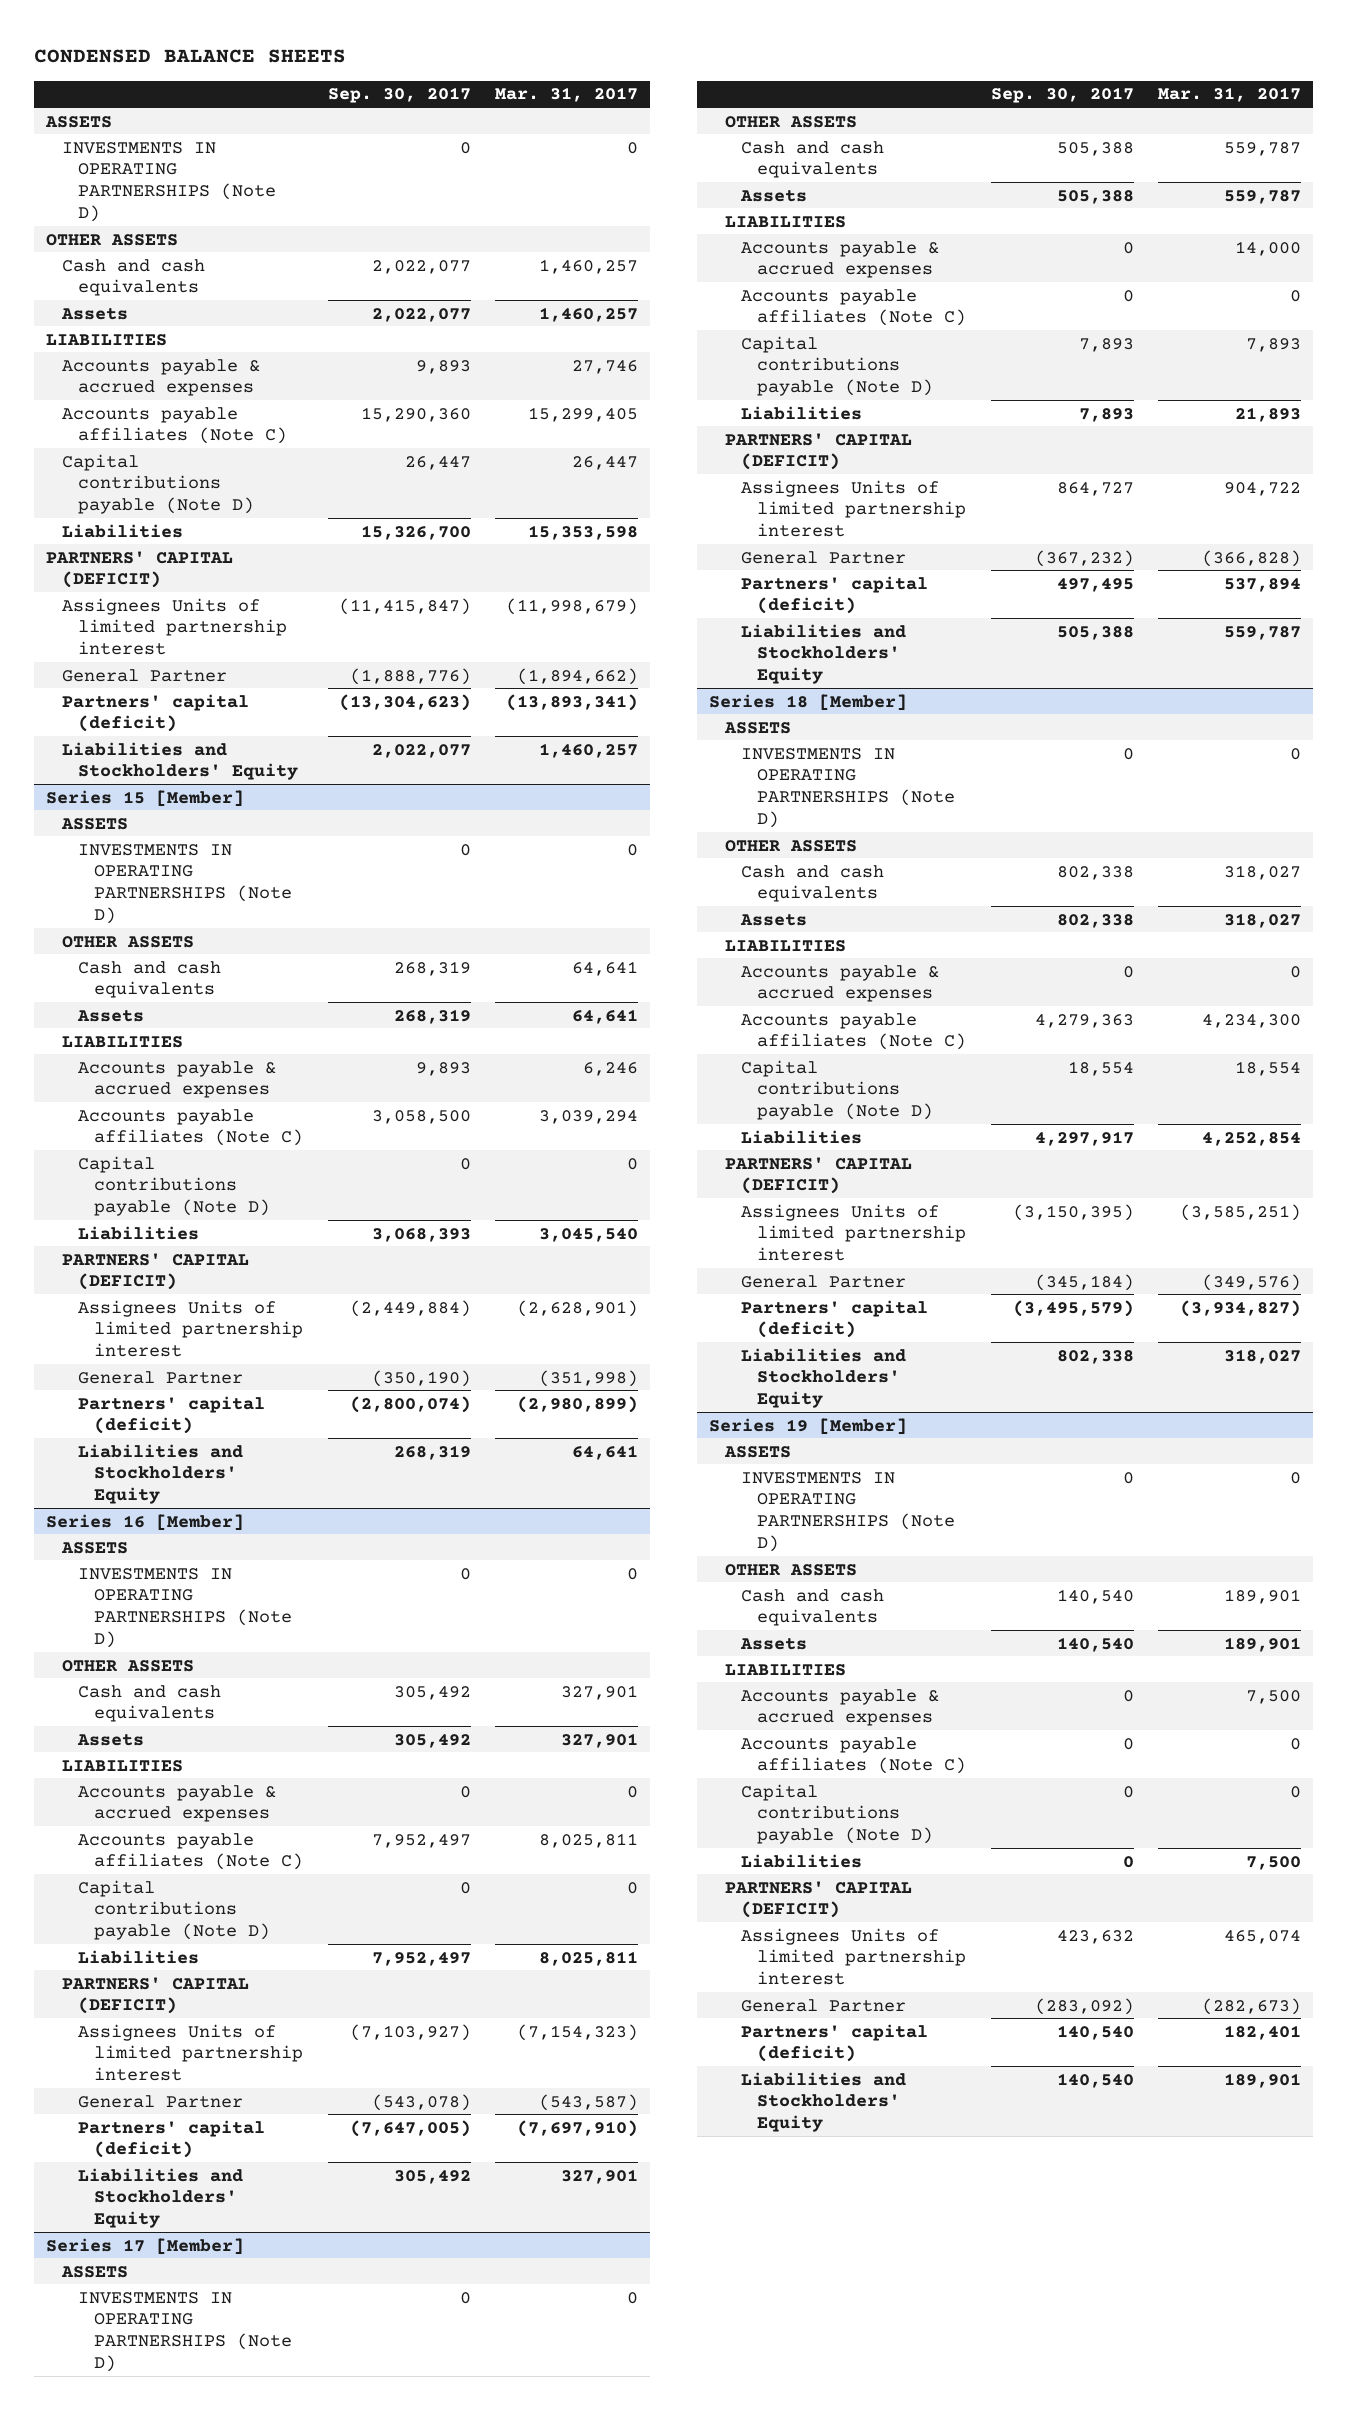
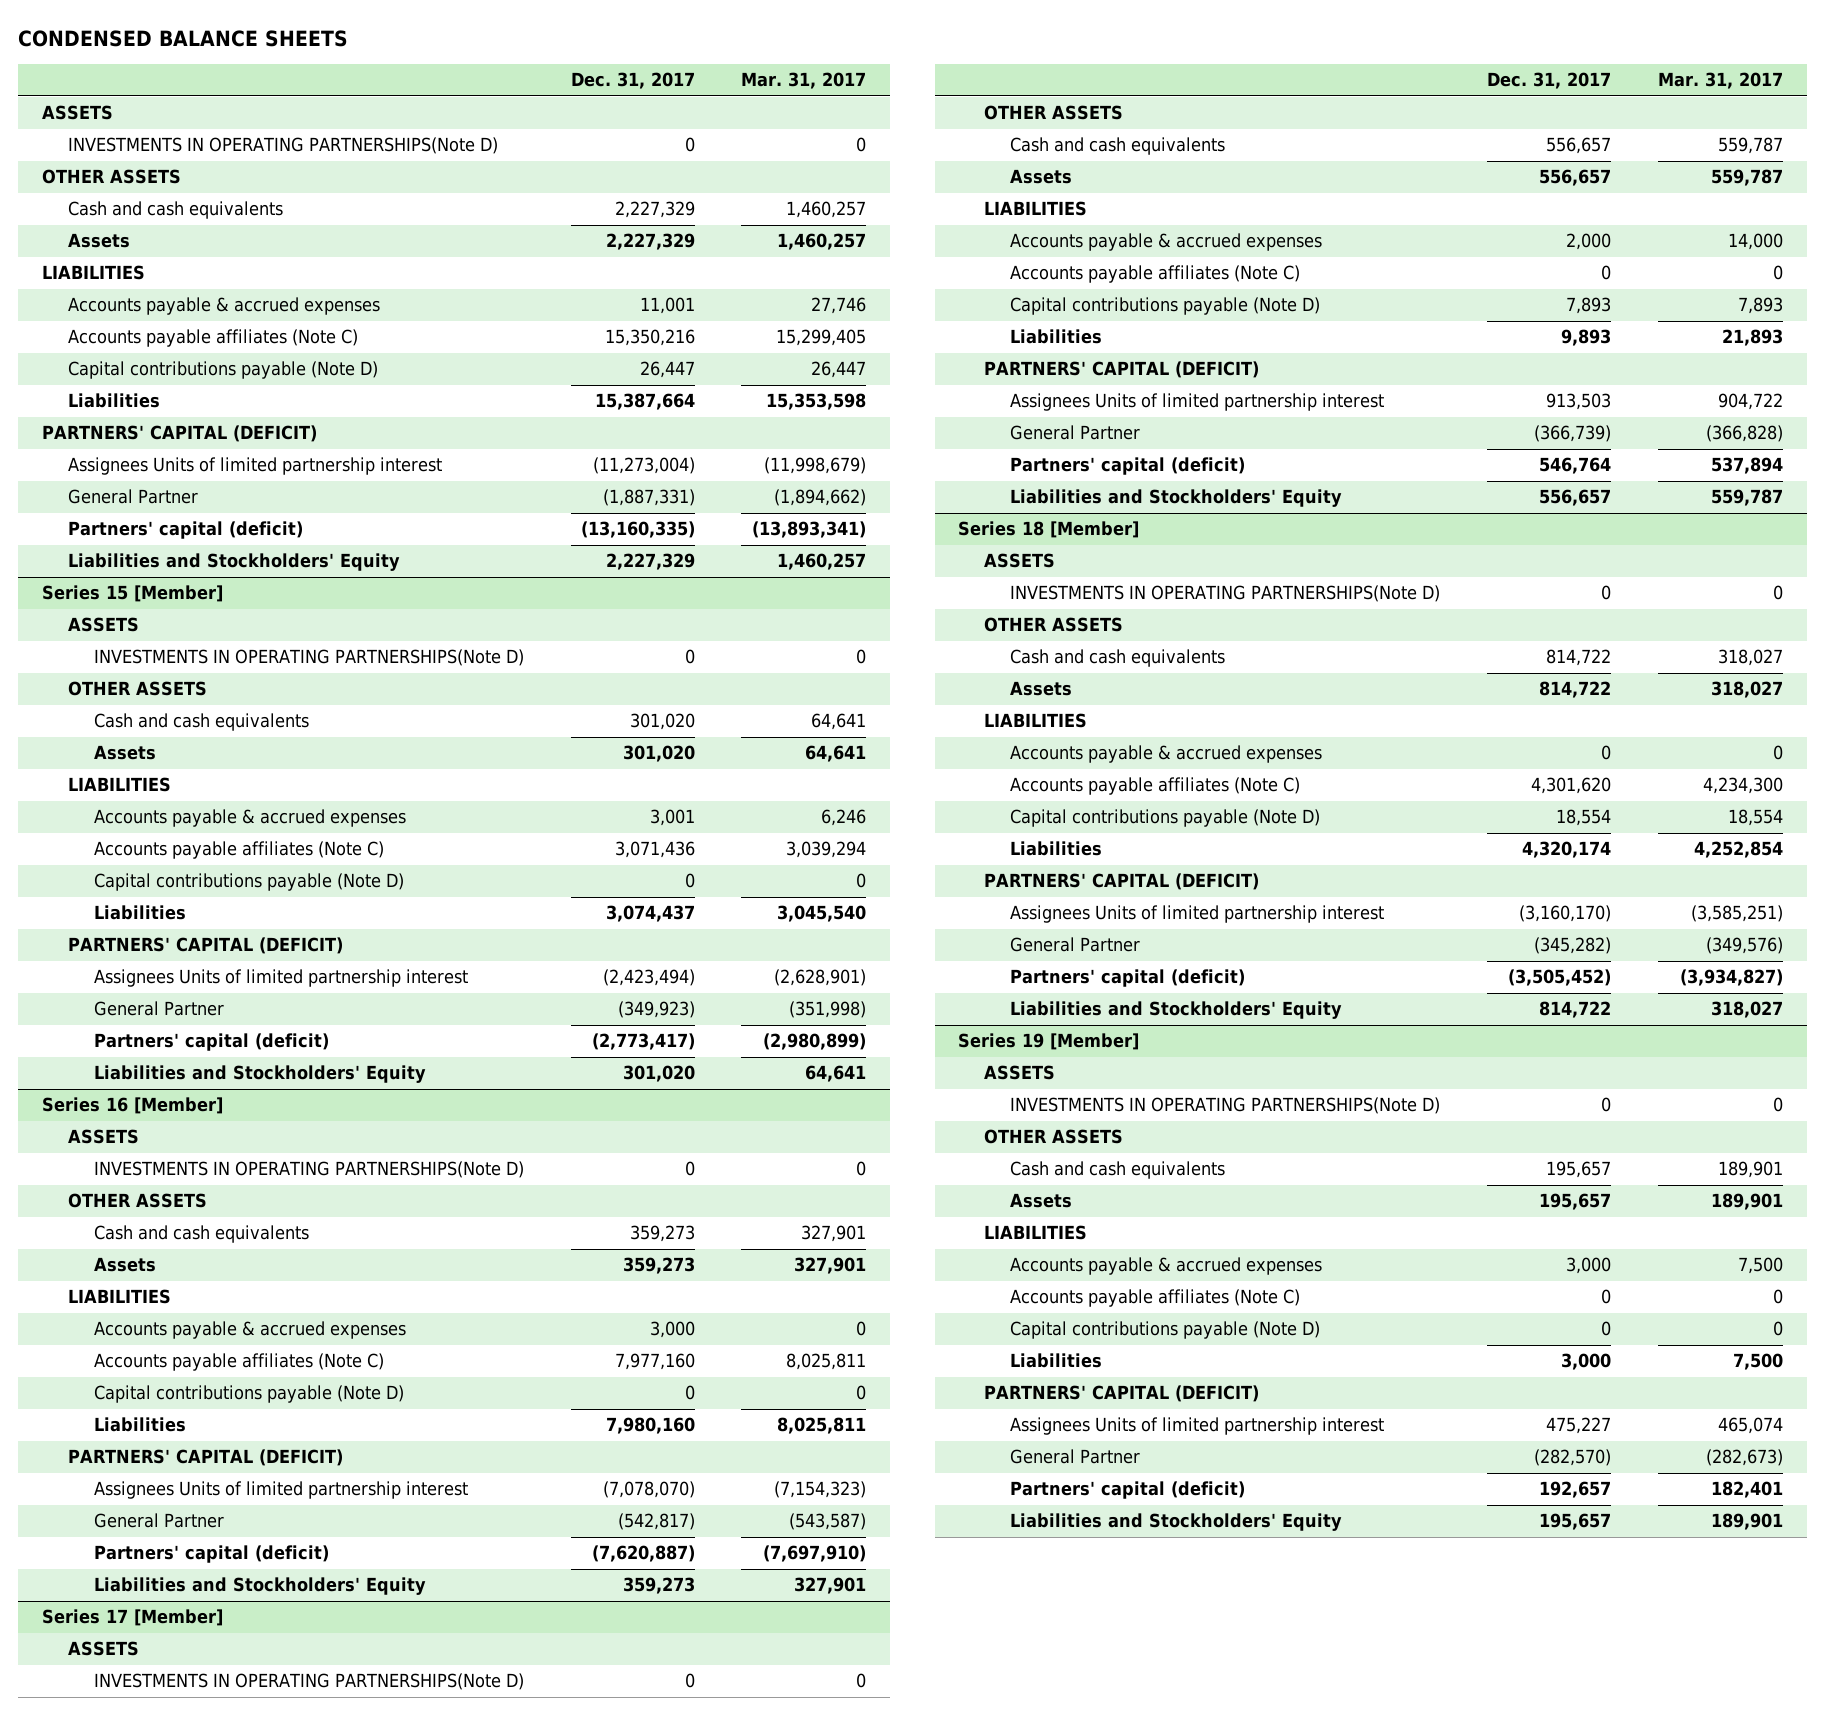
[327,87,471,104] Sep. 30, 2017 -> none
none -> [570,72,695,90] Dec. 31, 2017
[61,141,276,222] INVESTMENTS IN OPERATING PARTNERSHIPS (Note D) -> [67,137,498,155] INVESTMENTS IN OPERATING PARTNERSHIPS(Note D)
[77,843,292,924] INVESTMENTS IN OPERATING PARTNERSHIPS (Note D) -> [93,649,524,667] INVESTMENTS IN OPERATING PARTNERSHIPS(Note D)
[77,1567,292,1648] INVESTMENTS IN OPERATING PARTNERSHIPS (Note D) -> [93,1161,524,1179] INVESTMENTS IN OPERATING PARTNERSHIPS(Note D)
[77,2291,292,2372] INVESTMENTS IN OPERATING PARTNERSHIPS (Note D) -> [93,1673,524,1691] INVESTMENTS IN OPERATING PARTNERSHIPS(Note D)
[740,747,955,828] INVESTMENTS IN OPERATING PARTNERSHIPS (Note D) -> [1010,585,1441,603] INVESTMENTS IN OPERATING PARTNERSHIPS(Note D)
[740,1471,955,1552] INVESTMENTS IN OPERATING PARTNERSHIPS (Note D) -> [1010,1097,1441,1115] INVESTMENTS IN OPERATING PARTNERSHIPS(Note D)

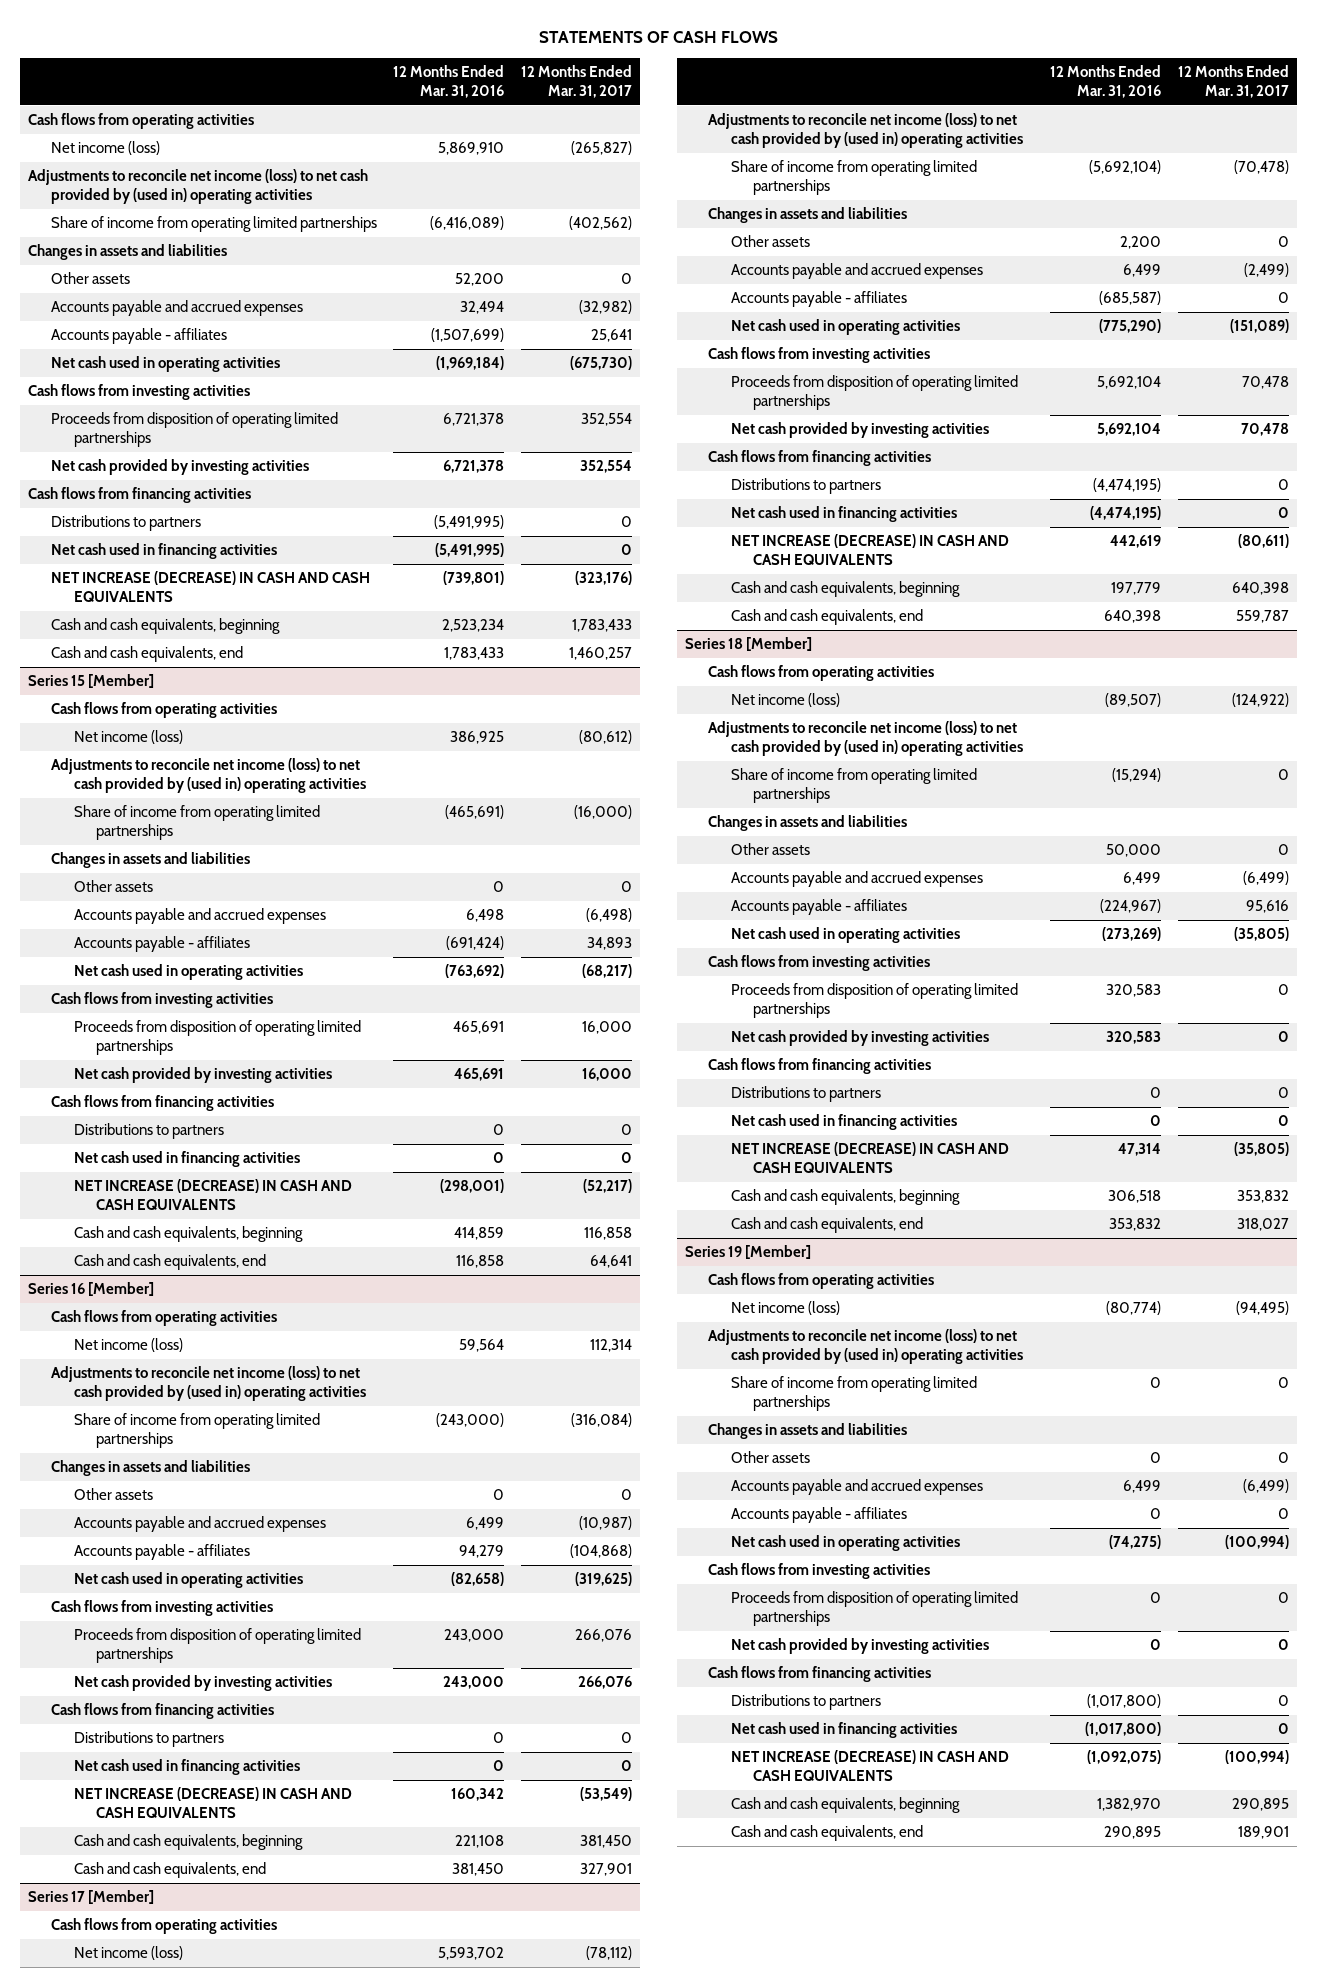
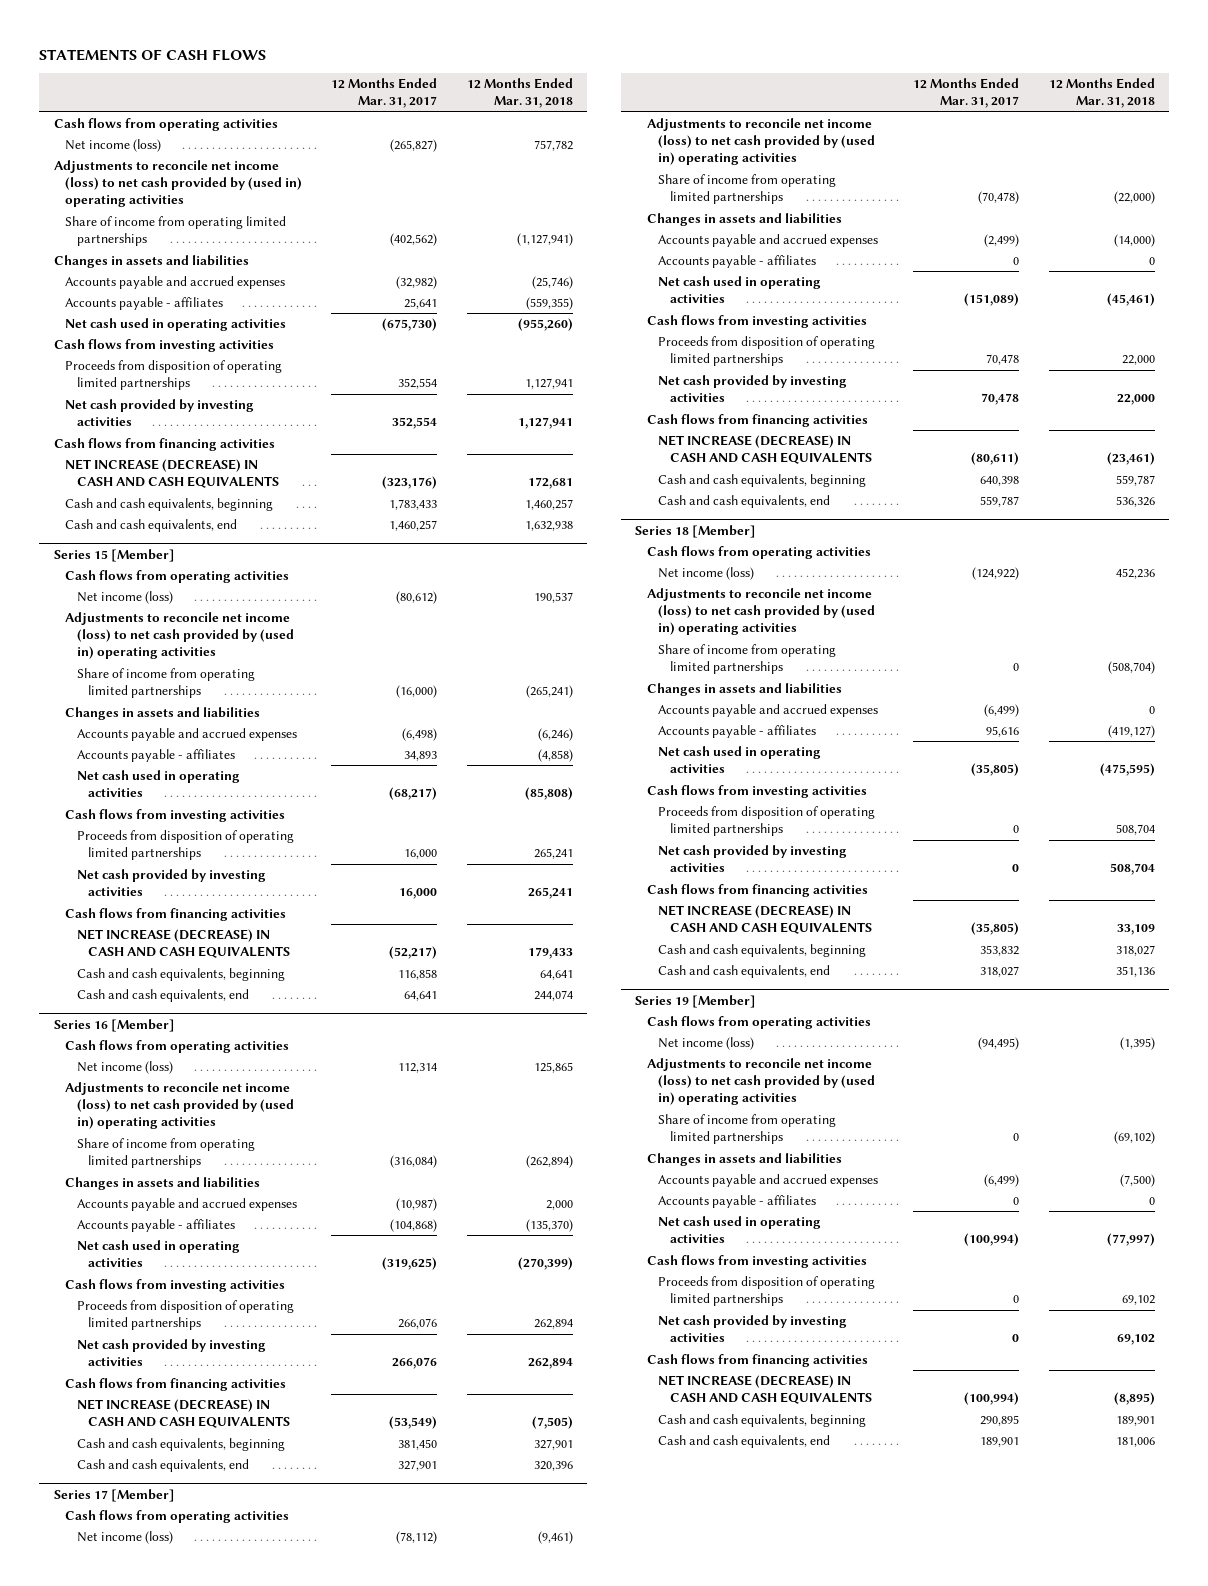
[393,65,505,99] 12 Months Ended Mar. 31, 2016 -> none
none -> [466,78,573,109] 12 Months Ended Mar. 31, 2018
[50,272,130,285] Other assets -> none
[50,515,201,532] Distributions to partners -> none
[50,543,277,560] Net cash used in financing activities -> none
[73,880,153,893] Other assets -> none
[73,1123,224,1140] Distributions to partners -> none
[73,1151,300,1168] Net cash used in financing activities -> none
[73,1488,153,1501] Other assets -> none
[73,1731,224,1748] Distributions to partners -> none
[73,1759,300,1776] Net cash used in financing activities -> none
[730,235,810,248] Other assets -> none
[730,478,881,495] Distributions to partners -> none
[730,506,957,523] Net cash used in financing activities -> none
[730,843,810,856] Other assets -> none
[730,1086,881,1103] Distributions to partners -> none
[730,1114,957,1131] Net cash used in financing activities -> none
[730,1451,810,1464] Other assets -> none
[730,1694,881,1711] Distributions to partners -> none
[730,1722,957,1739] Net cash used in financing activities -> none

